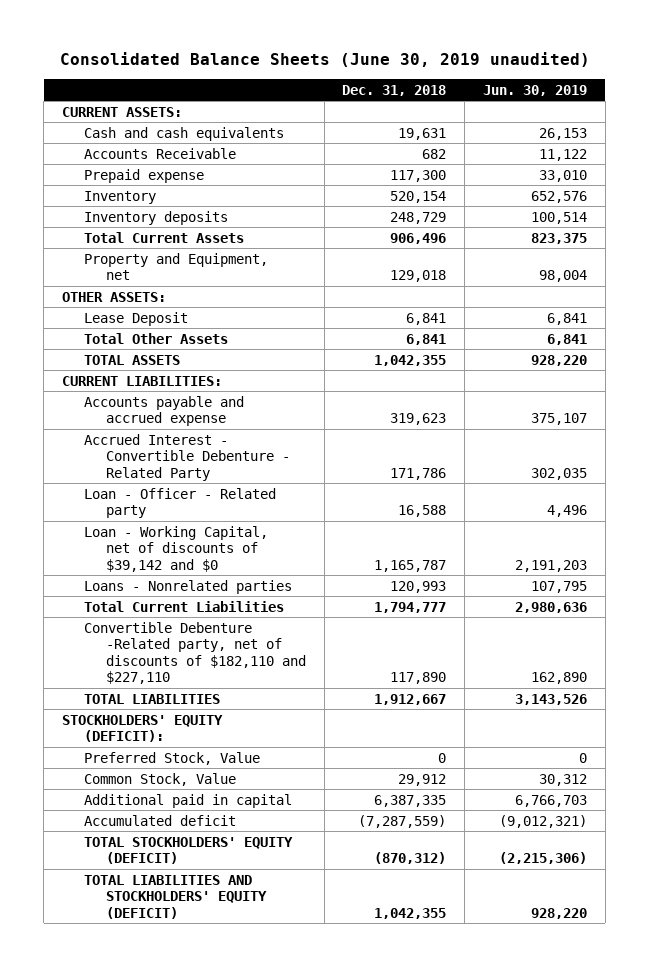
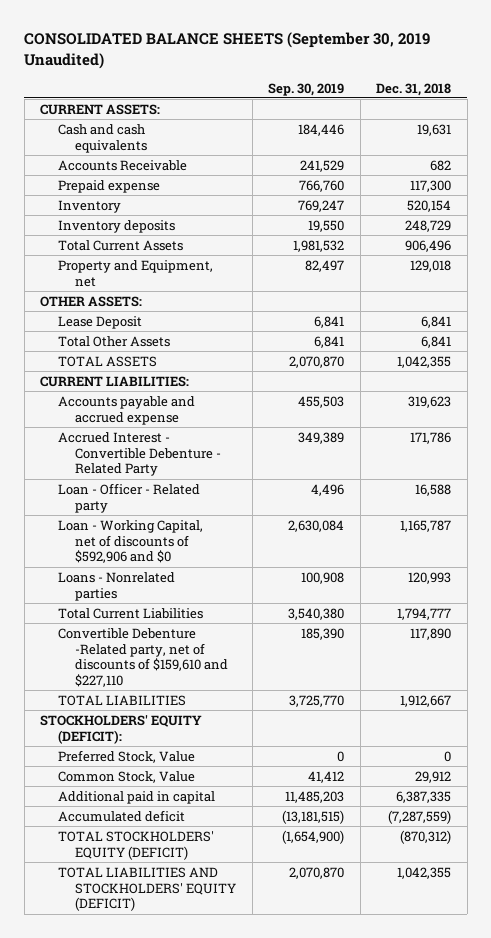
[59,52,590,68] Consolidated Balance Sheets (June 30, 2019 unaudited) -> [24,32,431,69] CONSOLIDATED BALANCE SHEETS (September 30, 2019 Unaudited)
[483,84,588,96] Jun. 30, 2019 -> none
none -> [268,82,345,96] Sep. 30, 2019
[83,525,268,572] Loan - Working Capital, net of discounts of $39,142 and $0 -> [57,519,203,564] Loan - Working Capital, net of discounts of $592,906 and $0
[83,621,306,685] Convertible Debenture -Related party, net of discounts of $182,110 and $227,110 -> [57,627,229,688] Convertible Debenture -Related party, net of discounts of $159,610 and $227,110

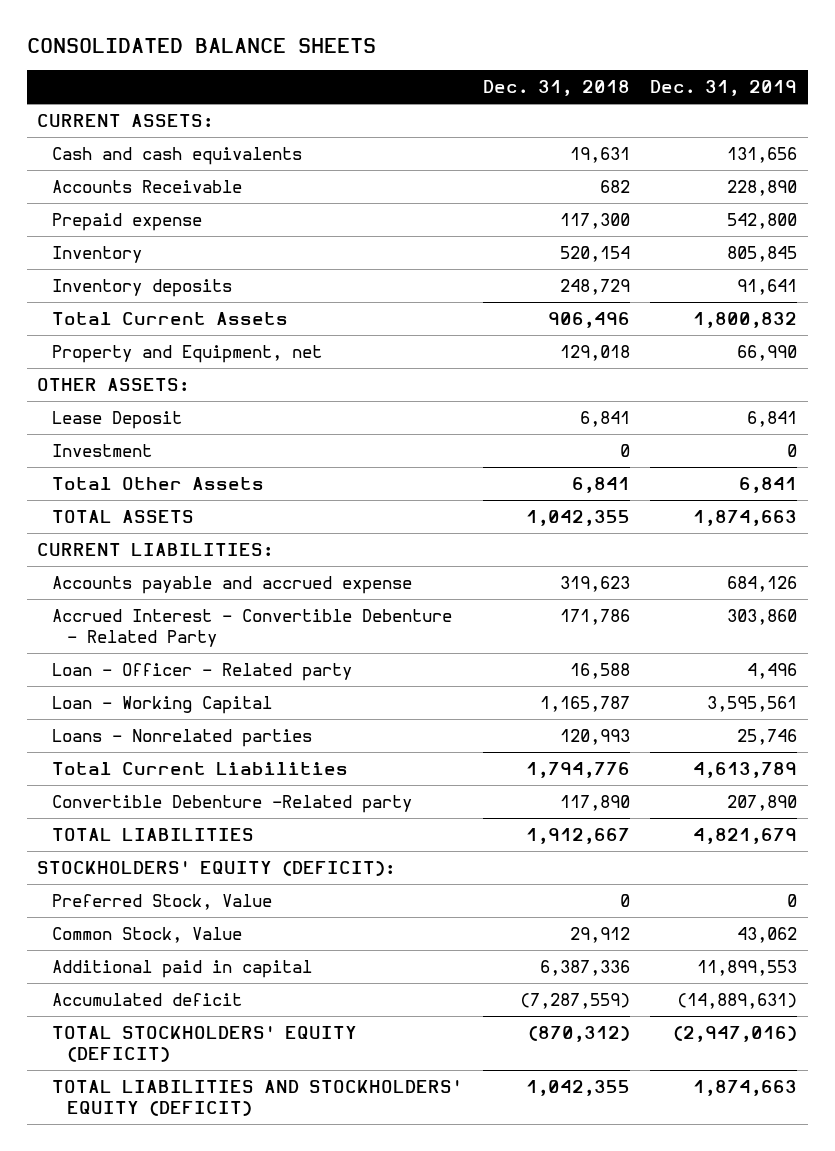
[24,32,431,69] CONSOLIDATED BALANCE SHEETS (September 30, 2019 Unaudited) -> [27,38,377,54] CONSOLIDATED BALANCE SHEETS
[268,82,345,96] Sep. 30, 2019 -> none
none -> [650,80,798,97] Dec. 31, 2019
none -> [52,444,153,458] Investment
[57,519,203,564] Loan - Working Capital, net of discounts of $592,906 and $0 -> [52,696,273,715] Loan - Working Capital
[397,607,452,620] 1,794,777 -> [525,762,630,779] 1,794,776
[57,627,229,688] Convertible Debenture -Related party, net of discounts of $159,610 and $227,110 -> [52,795,413,814] Convertible Debenture -Related party
[396,790,452,803] 6,387,335 -> [539,960,630,977] 6,387,336

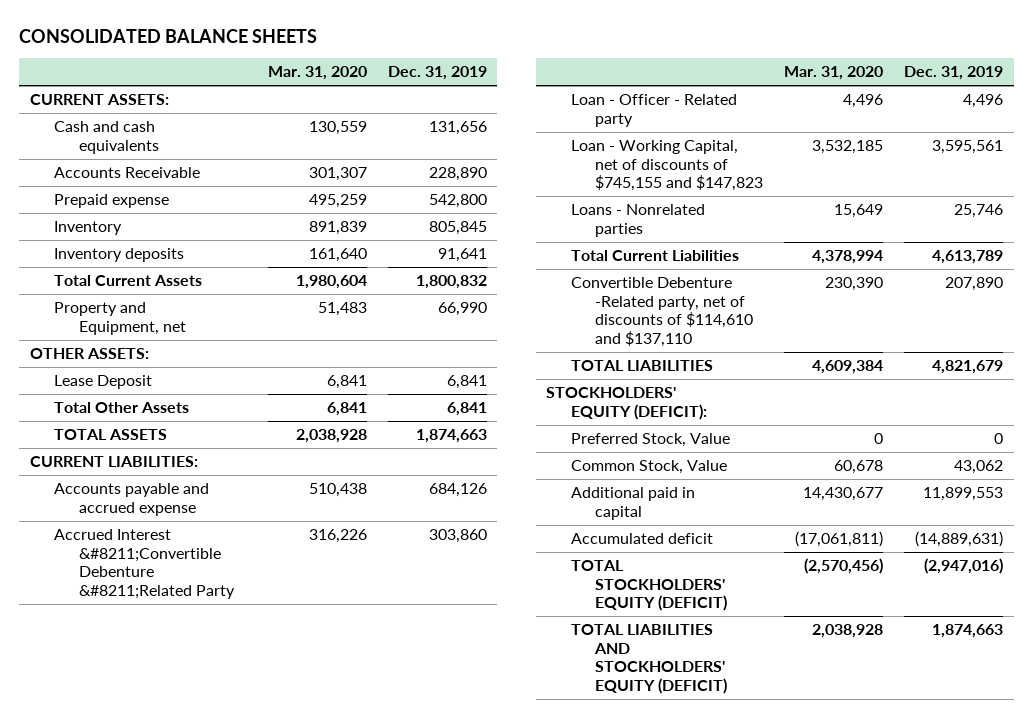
[482,80,630,97] Dec. 31, 2018 -> none
none -> [267,66,367,81] Mar. 31, 2020
[52,444,153,458] Investment -> none
[52,609,453,647] Accrued Interest - Convertible Debenture - Related Party -> [54,529,235,600] Accrued Interest &#8211;Convertible Debenture &#8211;Related Party
[52,696,273,715] Loan - Working Capital -> [570,140,764,192] Loan - Working Capital, net of discounts of $745,155 and $147,823
[52,795,413,814] Convertible Debenture -Related party -> [570,277,754,348] Convertible Debenture -Related party, net of discounts of $114,610 and $137,110

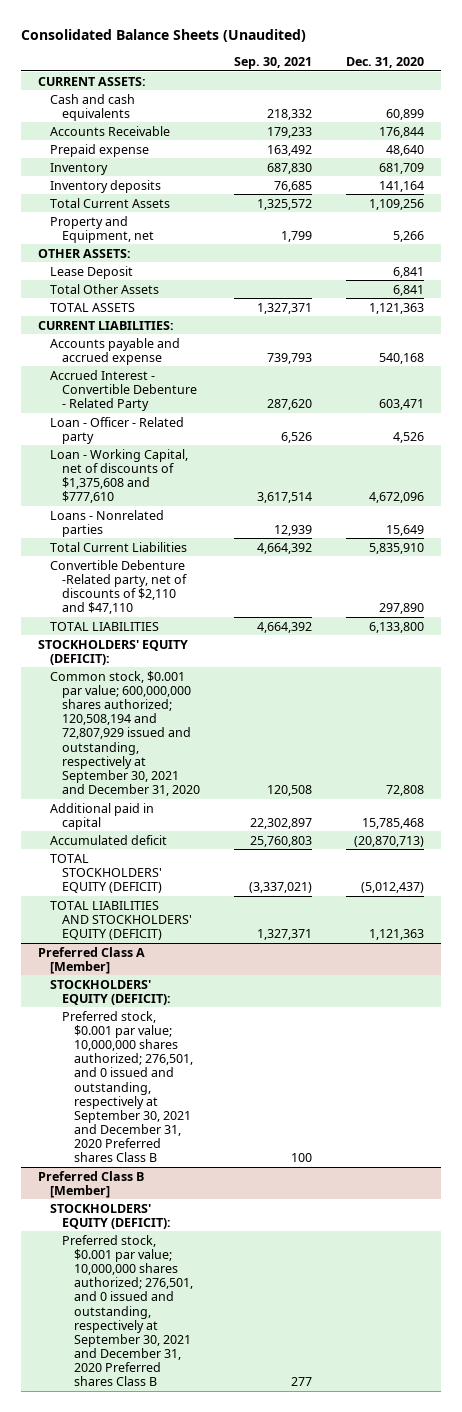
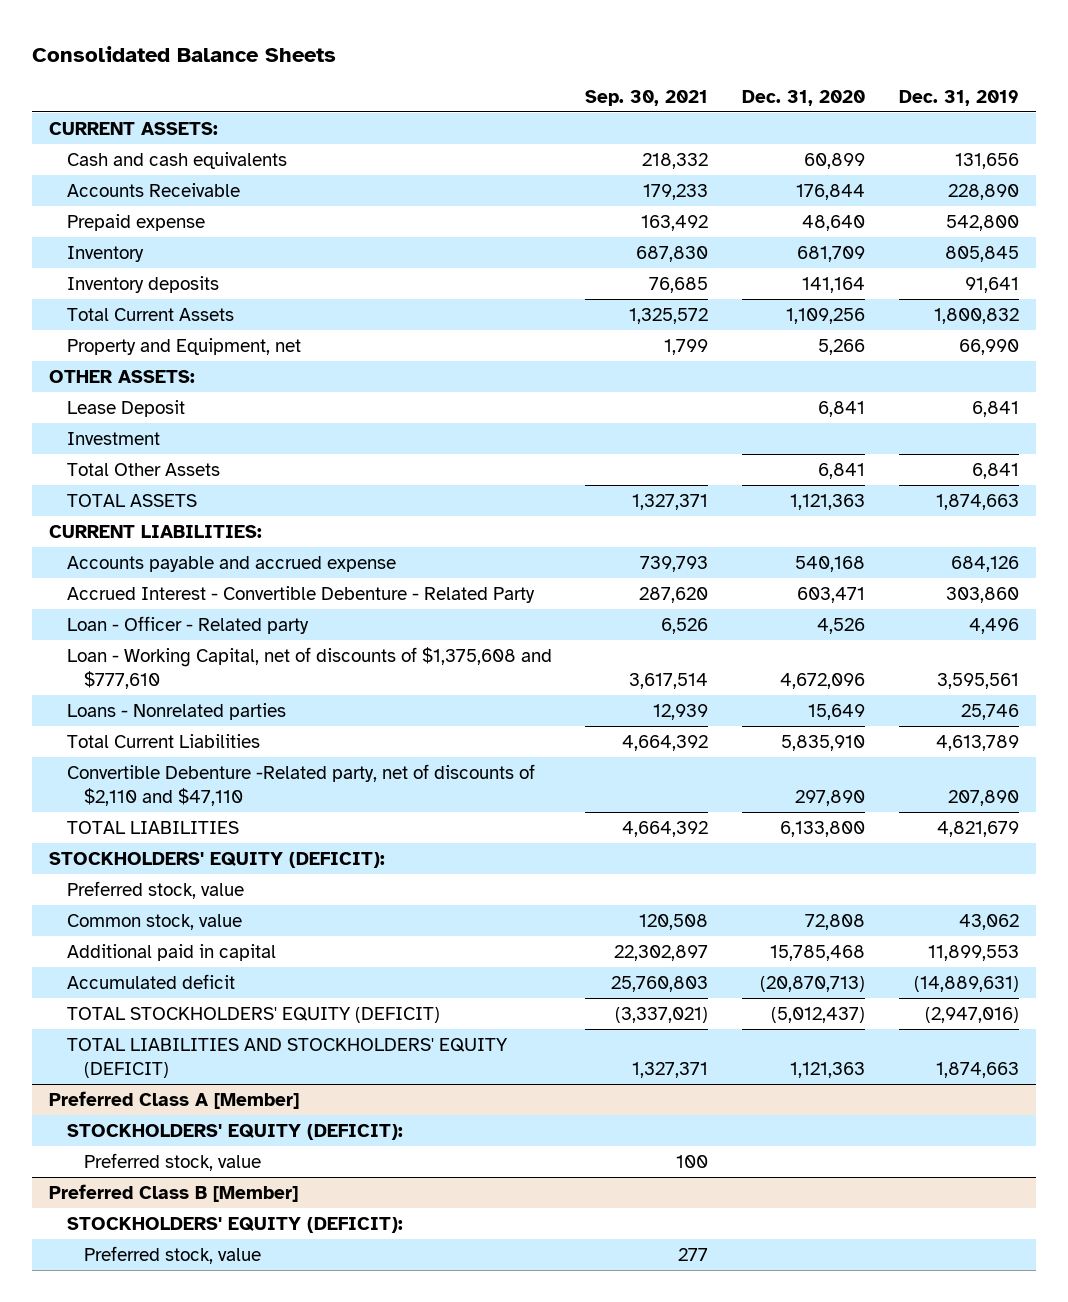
[21,29,307,43] Consolidated Balance Sheets (Unaudited) -> [32,45,337,62] Consolidated Balance Sheets
none -> [898,89,1019,106] Dec. 31, 2019
none -> [66,431,160,445] Investment
none -> [66,880,244,899] Preferred stock, value
[50,670,201,797] Common stock, $0.001 par value; 600,000,000 shares authorized; 120,508,194 and 72,807,929 issued and outstanding, respectively at September 30, 2021 and December 31, 2020 -> [66,913,242,930] Common stock, value
[62,1010,194,1163] Preferred stock, $0.001 par value; 10,000,000 shares authorized; 276,501, and 0 issued and outstanding, respectively at September 30, 2021 and December 31, 2020 Preferred shares Class B -> [83,1152,261,1171] Preferred stock, value
[62,1234,194,1387] Preferred stock, $0.001 par value; 10,000,000 shares authorized; 276,501, and 0 issued and outstanding, respectively at September 30, 2021 and December 31, 2020 Preferred shares Class B -> [83,1245,261,1264] Preferred stock, value

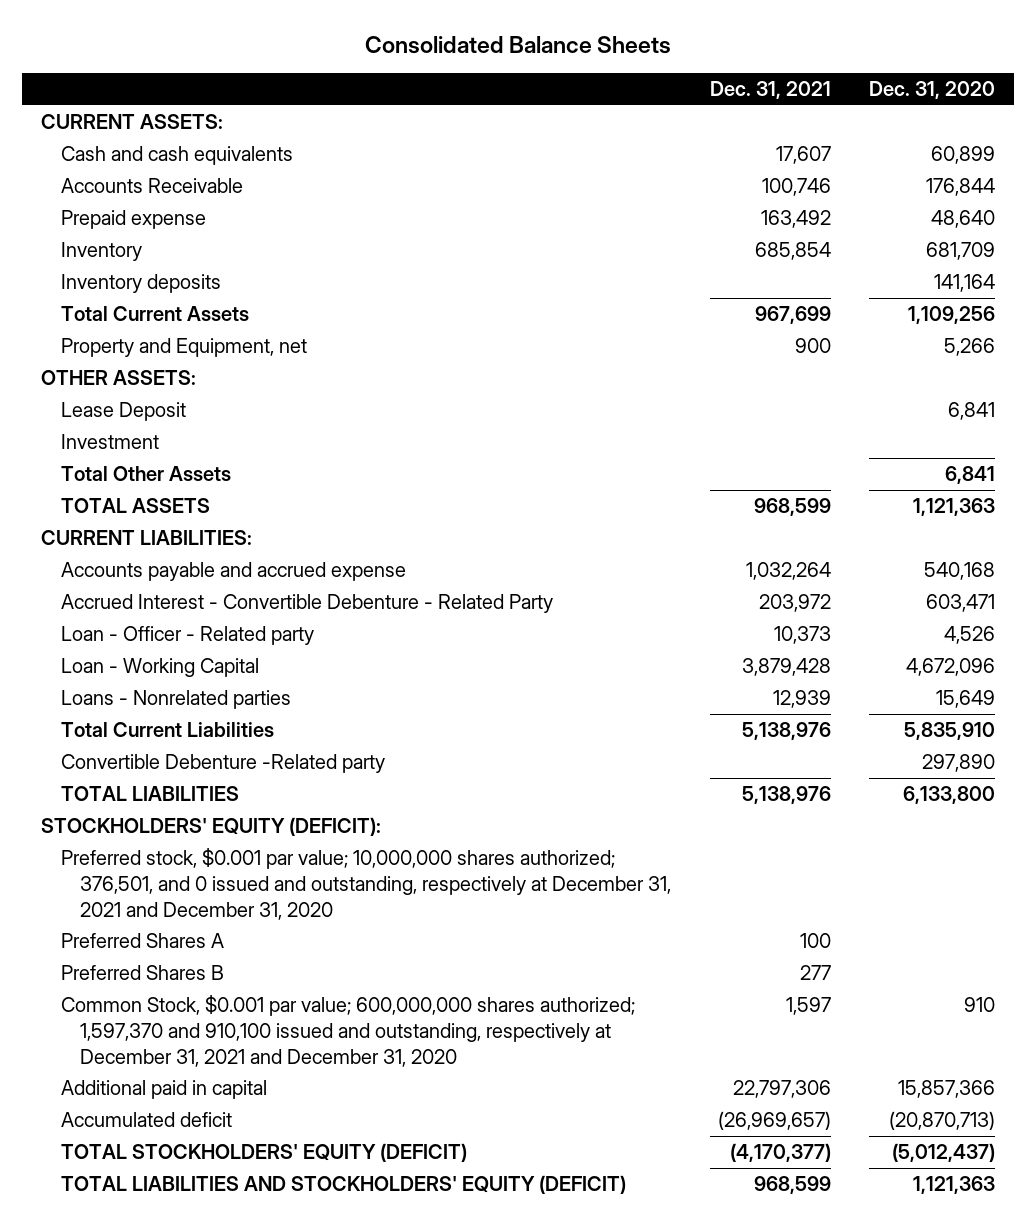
[585,89,709,106] Sep. 30, 2021 -> none
[898,89,1019,106] Dec. 31, 2019 -> none
none -> [709,81,831,100] Dec. 31, 2021
[66,646,552,690] Loan - Working Capital, net of discounts of $1,375,608 and $777,610 -> [60,658,259,678] Loan - Working Capital
[66,763,535,807] Convertible Debenture -Related party, net of discounts of $2,110 and $47,110 -> [60,754,385,774] Convertible Debenture -Related party
[66,913,242,930] Common stock, value -> none
[66,880,244,899] Preferred stock, value -> [60,848,672,920] Preferred stock, $0.001 par value; 10,000,000 shares authorized; 376,501, and 0 issued and outstanding, respectively at December 31, 2021 and December 31, 2020
none -> [60,933,224,949] Preferred Shares A
none -> [60,965,224,981] Preferred Shares B
none -> [60,995,635,1067] Common Stock, $0.001 par value; 600,000,000 shares authorized; 1,597,370 and 910,100 issued and outstanding, respectively at December 31, 2021 and December 31, 2020
[770,944,866,961] 15,785,468 -> [898,1080,996,1099] 15,857,366
[49,1090,300,1109] Preferred Class A [Member] -> none
[66,1123,403,1140] STOCKHOLDERS' EQUITY (DEFICIT): -> none
[83,1152,261,1171] Preferred stock, value -> none
[49,1183,299,1202] Preferred Class B [Member] -> none
[66,1216,403,1233] STOCKHOLDERS' EQUITY (DEFICIT): -> none
[83,1245,261,1264] Preferred stock, value -> none

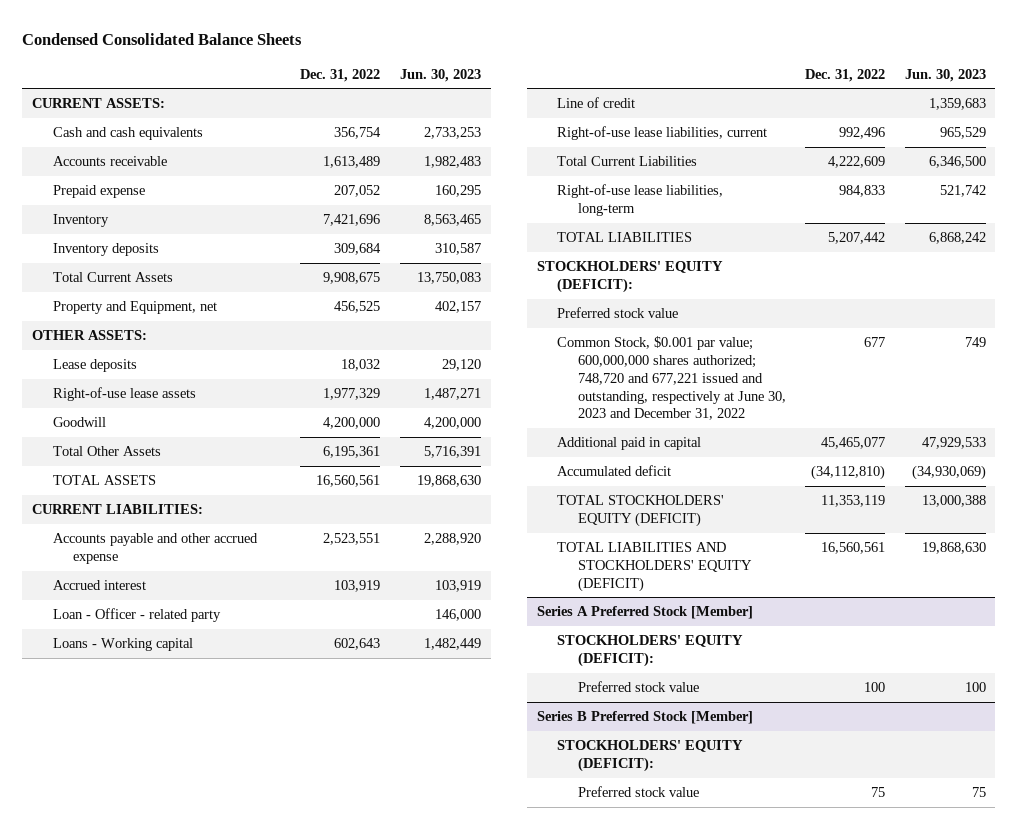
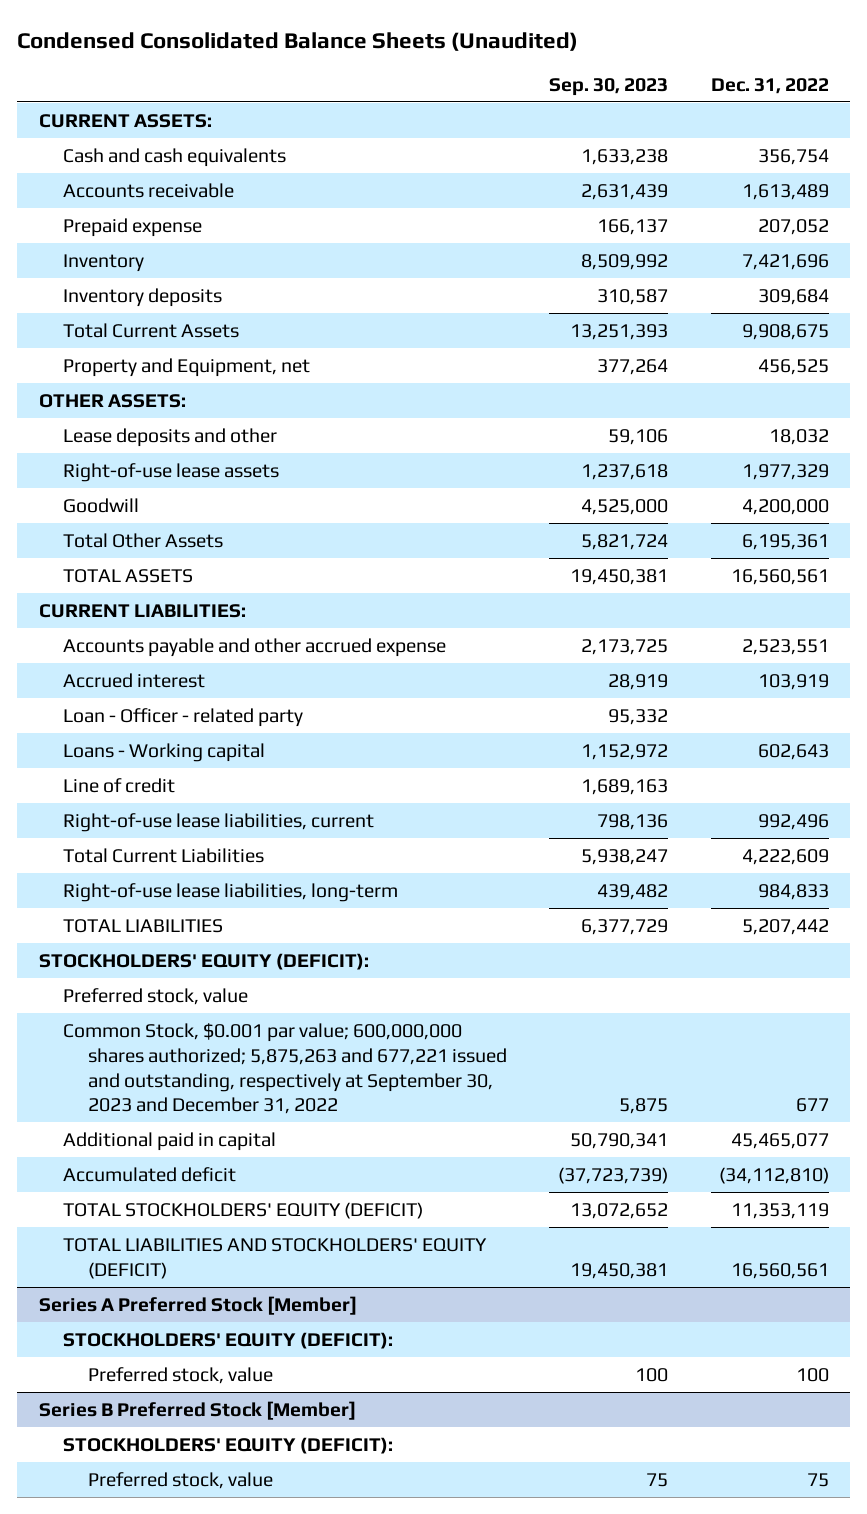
[22,33,303,46] Condensed Consolidated Balance Sheets -> [17,31,579,51] Condensed Consolidated Balance Sheets (Unaudited)
[399,68,481,82] Jun. 30, 2023 -> none
none -> [549,77,669,96] Sep. 30, 2023
[52,359,137,373] Lease deposits -> [63,427,278,447] Lease deposits and other
[557,307,679,319] Preferred stock value -> [63,987,249,1005] Preferred stock, value
[557,336,786,421] Common Stock, $0.001 par value; 600,000,000 shares authorized; 748,720 and 677,221 issued and outstanding, respectively at June 30, 2023 and December 31, 2022 -> [63,1022,507,1115] Common Stock, $0.001 par value; 600,000,000 shares authorized; 5,875,263 and 677,221 issued and outstanding, respectively at September 30, 2023 and December 31, 2022
[577,681,699,693] Preferred stock value -> [87,1366,273,1384] Preferred stock, value
[577,786,699,798] Preferred stock value -> [87,1471,273,1489] Preferred stock, value

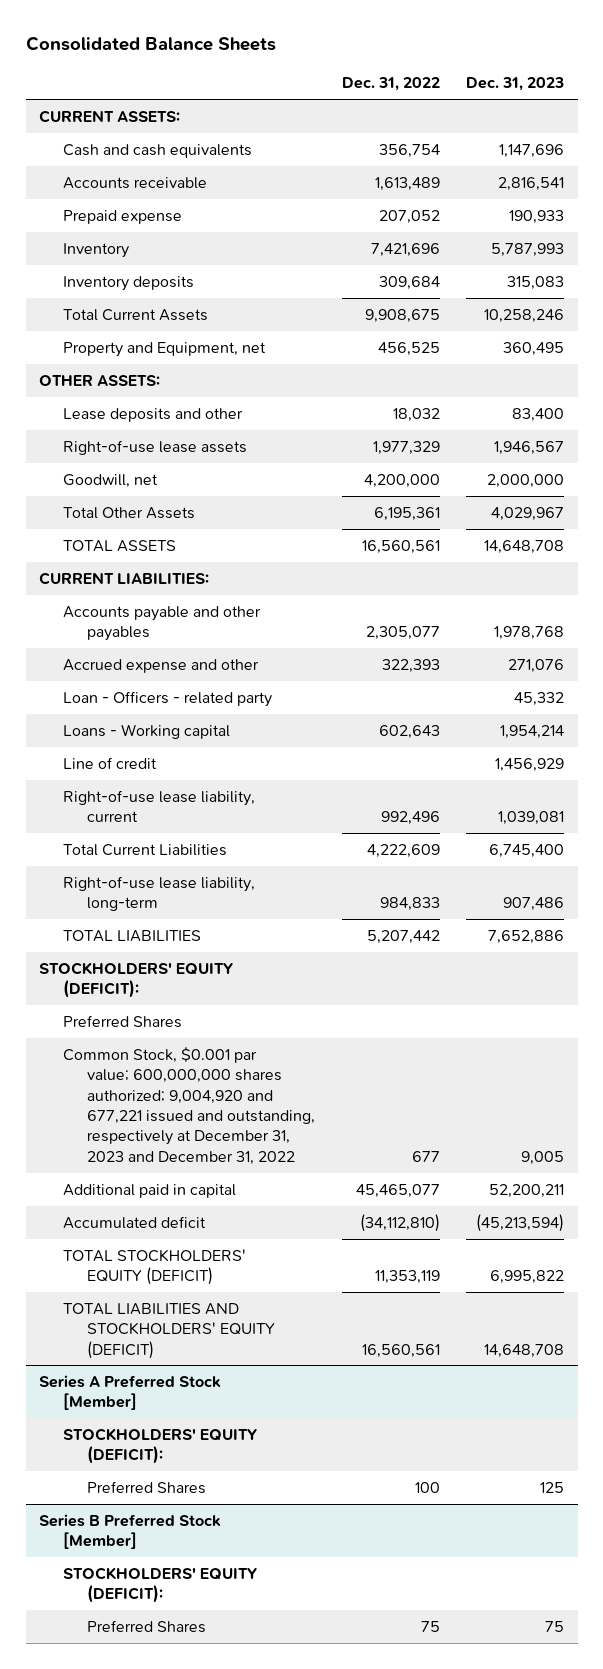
[17,31,579,51] Condensed Consolidated Balance Sheets (Unaudited) -> [25,36,276,52] Consolidated Balance Sheets
[549,77,669,96] Sep. 30, 2023 -> none
none -> [466,77,565,92] Dec. 31, 2023
[63,497,140,513] Goodwill -> [63,473,159,488] Goodwill, net
[63,672,206,688] Accrued interest -> none
[63,637,447,657] Accounts payable and other accrued expense -> [63,605,262,642] Accounts payable and other payables
[741,638,829,655] 2,523,551 -> [365,626,440,641] 2,305,077
none -> [63,658,260,673] Accrued expense and other
[63,707,304,727] Loan - Officer - related party -> [63,690,273,707] Loan - Officers - related party
[63,812,375,832] Right-of-use lease liabilities, current -> [63,789,256,823] Right-of-use lease liability, current
[63,882,399,902] Right-of-use lease liabilities, long-term -> [63,875,256,912] Right-of-use lease liability, long-term
[63,987,249,1005] Preferred stock, value -> [63,1014,183,1028] Preferred Shares
[63,1022,507,1115] Common Stock, $0.001 par value; 600,000,000 shares authorized; 5,875,263 and 677,221 issued and outstanding, respectively at September 30, 2023 and December 31, 2022 -> [63,1046,316,1165] Common Stock, $0.001 par value; 600,000,000 shares authorized; 9,004,920 and 677,221 issued and outstanding, respectively at December 31, 2023 and December 31, 2022
[87,1366,273,1384] Preferred stock, value -> [87,1480,207,1494] Preferred Shares
[87,1471,273,1489] Preferred stock, value -> [87,1619,207,1633] Preferred Shares

